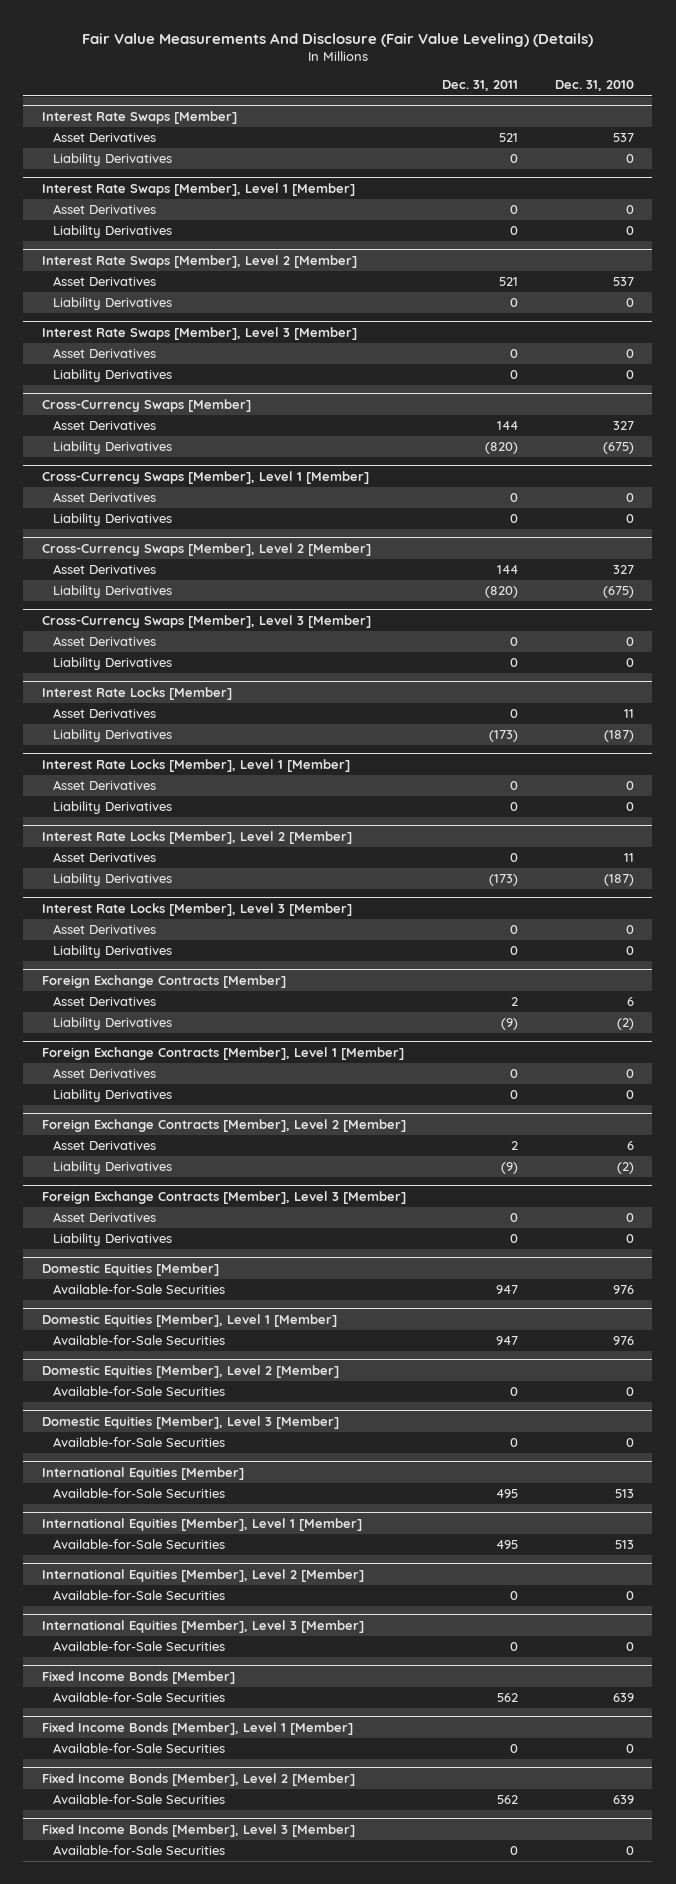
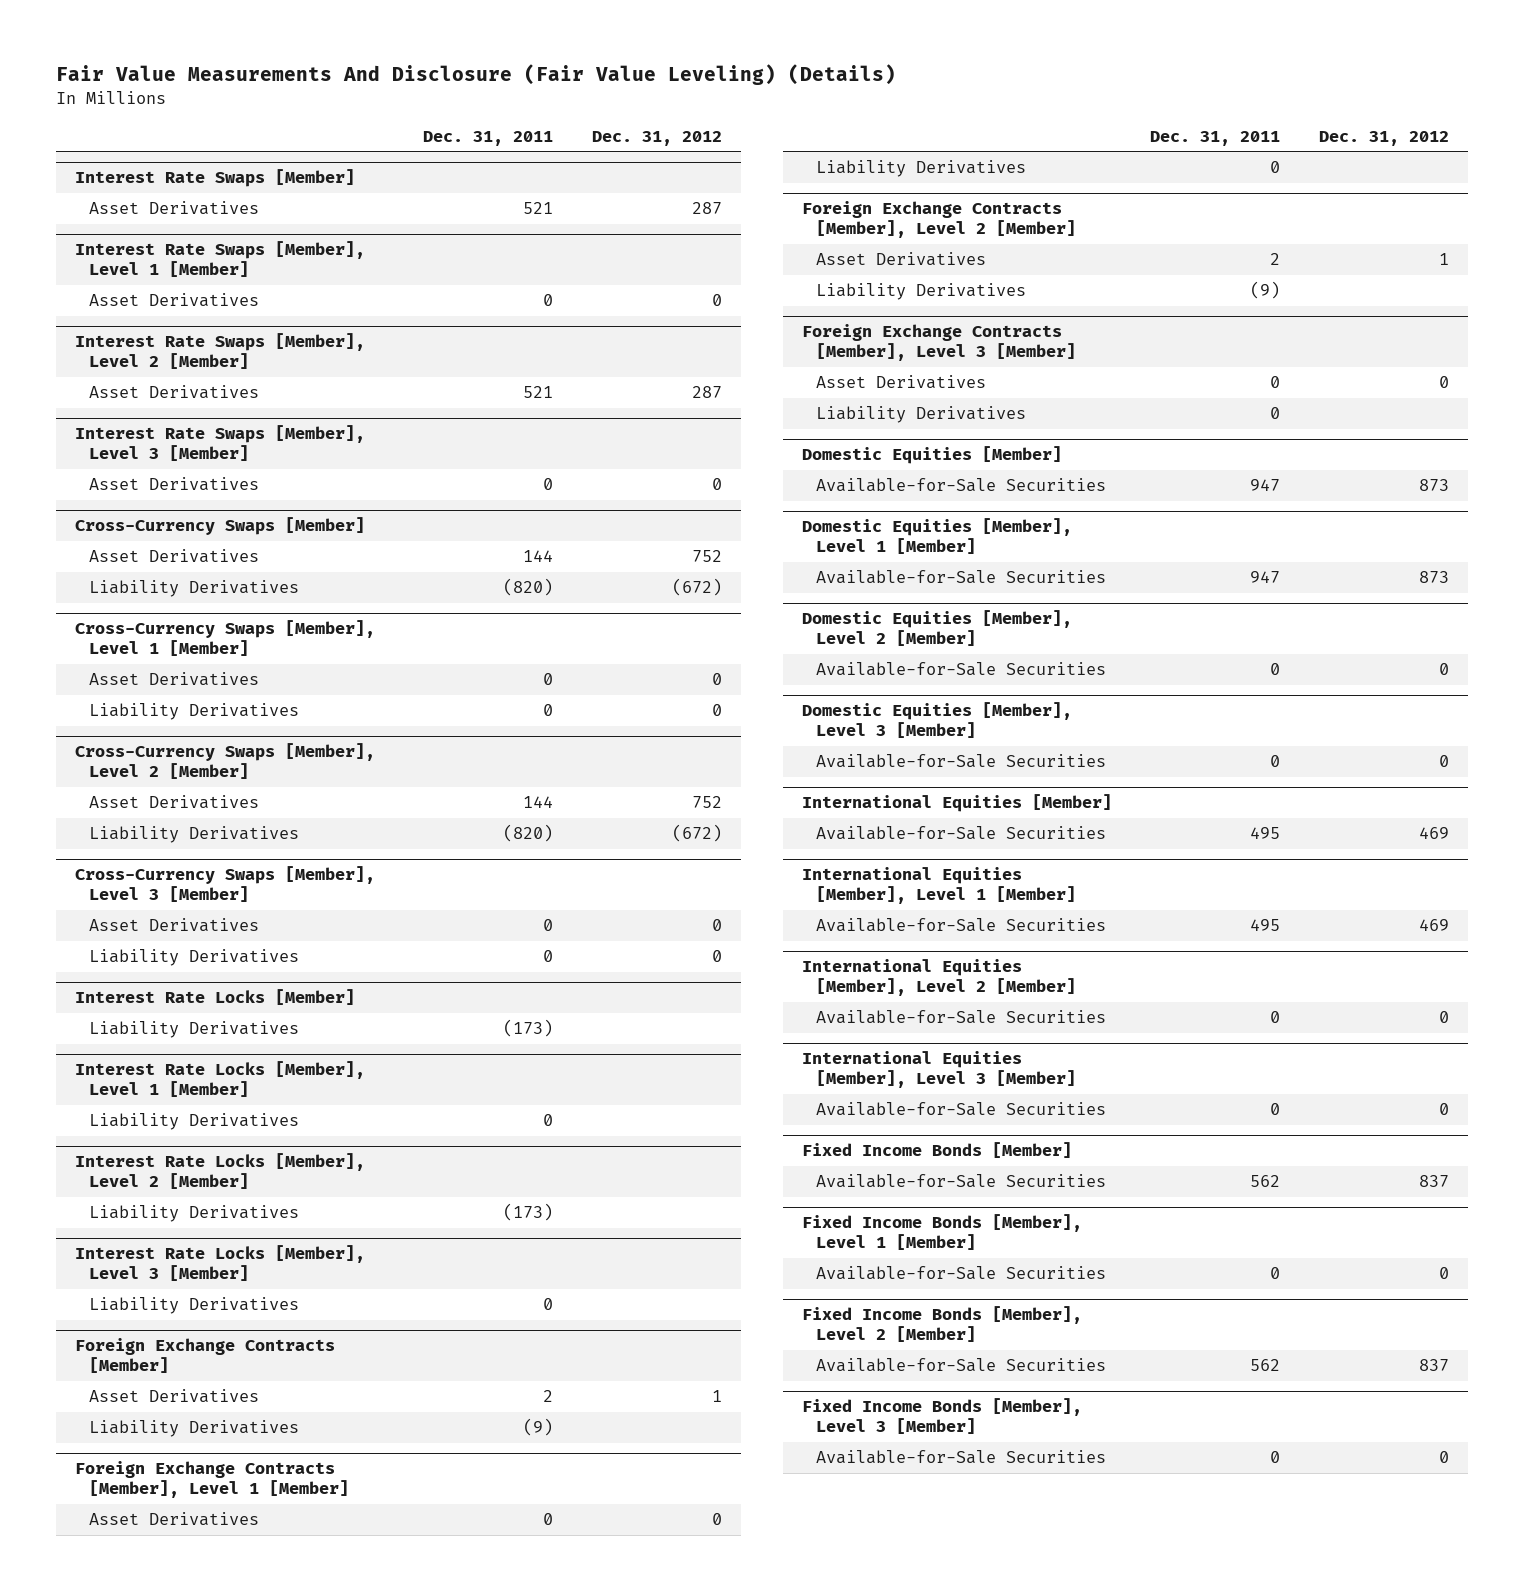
[555,80,635,92] Dec. 31, 2010 -> none
none -> [591,130,722,146] Dec. 31, 2012
[53,153,173,167] Liability Derivatives -> none
[53,225,173,239] Liability Derivatives -> none
[53,297,173,311] Liability Derivatives -> none
[53,369,173,383] Liability Derivatives -> none
[53,708,157,719] Asset Derivatives -> none
[53,780,157,791] Asset Derivatives -> none
[53,852,157,863] Asset Derivatives -> none
[53,924,157,935] Asset Derivatives -> none

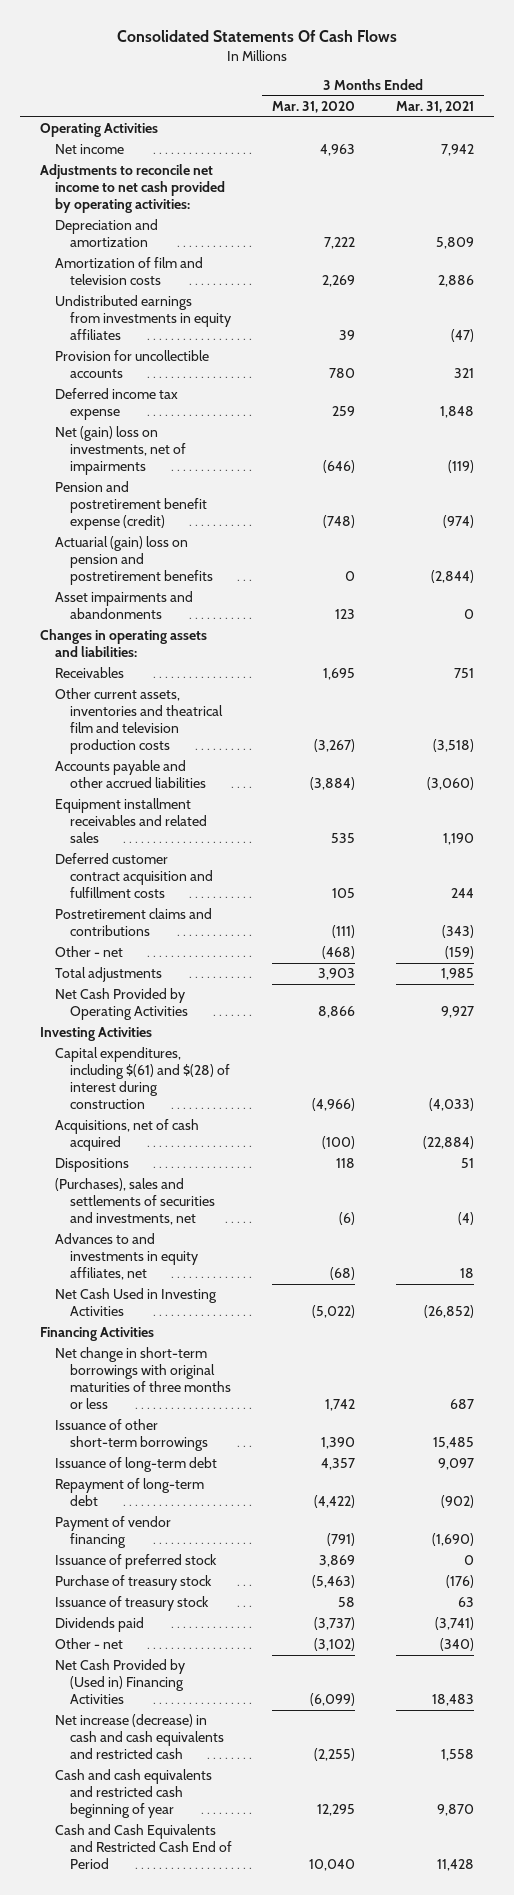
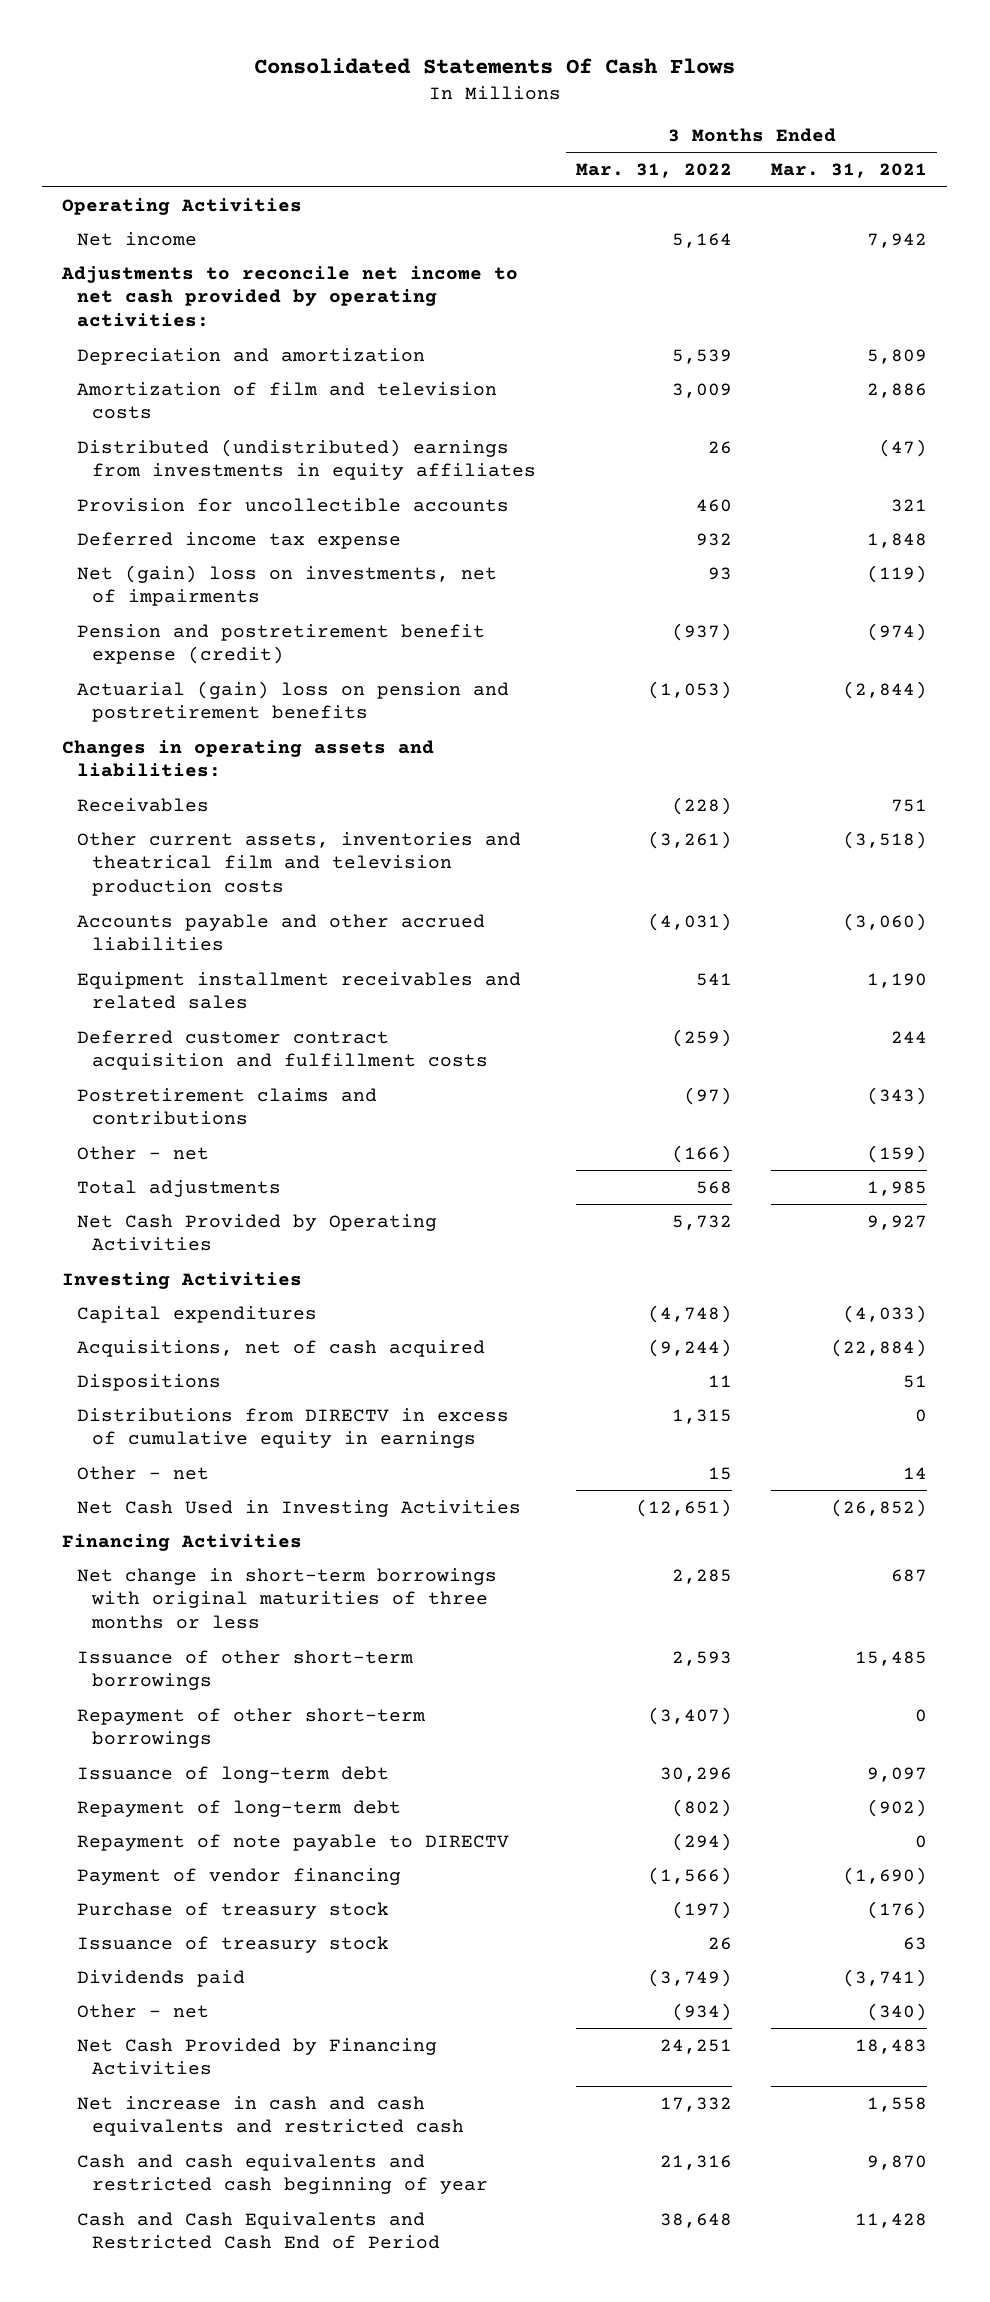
[272,101,356,114] Mar. 31, 2020 -> none
none -> [575,163,732,179] Mar. 31, 2022
[55,295,232,341] Undistributed earnings from investments in equity affiliates -> [77,438,536,481] Distributed (undistributed) earnings from investments in equity affiliates
[55,591,194,620] Asset impairments and abandonments -> none
[55,1047,231,1110] Capital expenditures, including $(61) and $(28) of interest during construction -> [77,1305,318,1323] Capital expenditures
[55,1178,216,1226] (Purchases), sales and settlements of securities and investments, net -> none
[55,1233,199,1281] Advances to and investments in equity affiliates, net -> none
none -> [77,1407,510,1449] Distributions from DIRECTV in excess of cumulative equity in earnings
none -> [77,1465,210,1480] Other - net
none -> [77,1707,426,1749] Repayment of other short-term borrowings
none -> [77,1833,510,1851] Repayment of note payable to DIRECTV
[55,1554,218,1570] Issuance of preferred stock -> none
[55,1659,186,1705] Net Cash Provided by (Used in) Financing Activities -> [77,2037,438,2076] Net Cash Provided by Financing Activities
[55,1714,225,1760] Net increase (decrease) in cash and cash equivalents and restricted cash -> [77,2095,464,2137] Net increase in cash and cash equivalents and restricted cash

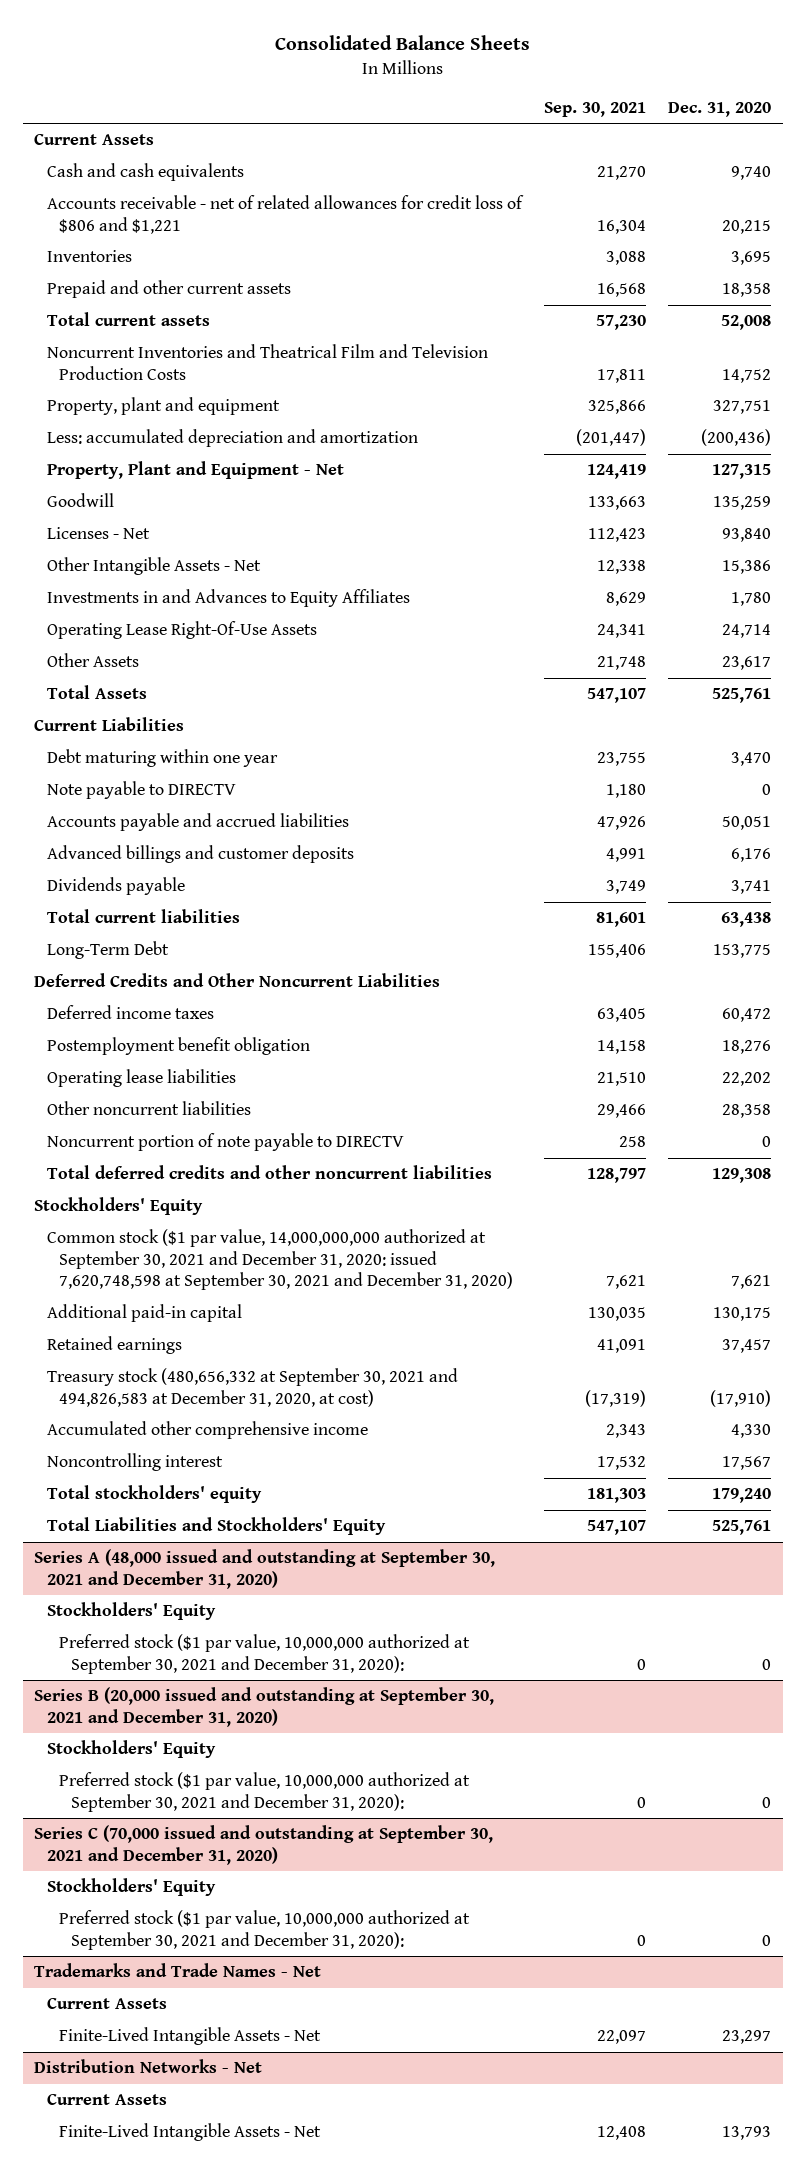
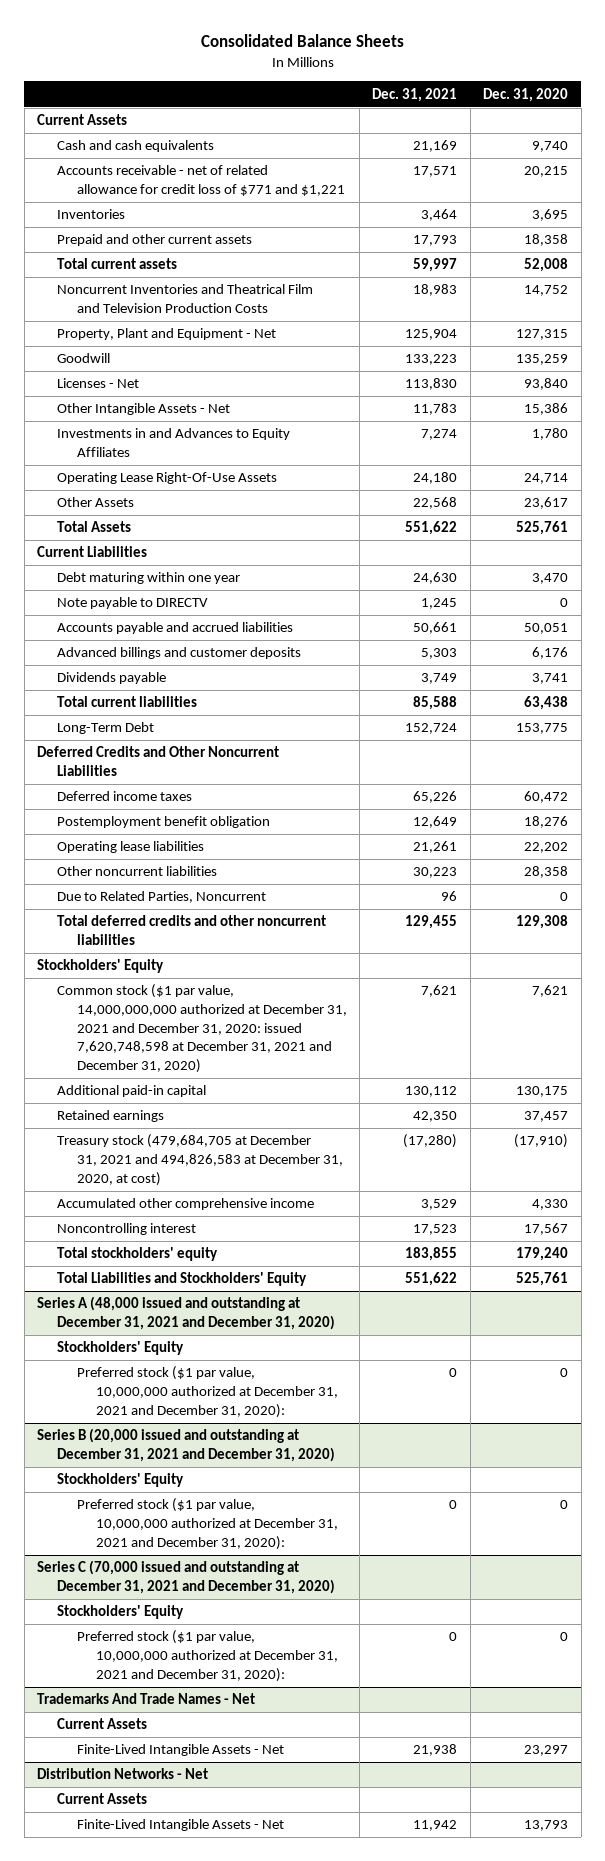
[544,101,647,117] Sep. 30, 2021 -> none
none -> [372,87,458,102] Dec. 31, 2021
[46,195,524,234] Accounts receivable - net of related allowances for credit loss of $806 and $1,221 -> [56,165,345,197] Accounts receivable - net of related allowance for credit loss of $771 and $1,221
[46,397,280,416] Property, plant and equipment -> none
[46,429,418,448] Less: accumulated depreciation and amortization -> none
[46,1133,404,1152] Noncurrent portion of note payable to DIRECTV -> [56,891,266,904] Due to Related Parties, Noncurrent
[46,1229,514,1291] Common stock ($1 par value, 14,000,000,000 authorized at September 30, 2021 and December 31, 2020: issued 7,620,748,598 at September 30, 2021 and December 31, 2020) -> [56,984,347,1073] Common stock ($1 par value, 14,000,000,000 authorized at December 31, 2021 and December 31, 2020: issued 7,620,748,598 at December 31, 2021 and December 31, 2020)
[46,1368,458,1407] Treasury stock (480,656,332 at September 30, 2021 and 494,826,583 at December 31, 2020, at cost) -> [56,1134,343,1186] Treasury stock (479,684,705 at December 31, 2021 and 494,826,583 at December 31, 2020, at cost)
[34,1549,496,1589] Series A (48,000 issued and outstanding at September 30, 2021 and December 31, 2020) -> [37,1296,335,1331] Series A (48,000 issued and outstanding at December 31, 2021 and December 31, 2020)
[59,1634,471,1674] Preferred stock ($1 par value, 10,000,000 authorized at September 30, 2021 and December 31, 2020): -> [76,1366,339,1418] Preferred stock ($1 par value, 10,000,000 authorized at December 31, 2021 and December 31, 2020):
[34,1687,495,1727] Series B (20,000 issued and outstanding at September 30, 2021 and December 31, 2020) -> [37,1428,335,1463] Series B (20,000 issued and outstanding at December 31, 2021 and December 31, 2020)
[59,1772,471,1812] Preferred stock ($1 par value, 10,000,000 authorized at September 30, 2021 and December 31, 2020): -> [76,1498,339,1550] Preferred stock ($1 par value, 10,000,000 authorized at December 31, 2021 and December 31, 2020):
[34,1825,494,1865] Series C (70,000 issued and outstanding at September 30, 2021 and December 31, 2020) -> [37,1560,335,1595] Series C (70,000 issued and outstanding at December 31, 2021 and December 31, 2020)
[59,1910,471,1950] Preferred stock ($1 par value, 10,000,000 authorized at September 30, 2021 and December 31, 2020): -> [76,1630,339,1682] Preferred stock ($1 par value, 10,000,000 authorized at December 31, 2021 and December 31, 2020):
[34,1963,322,1978] Trademarks and Trade Names - Net -> [37,1693,256,1705] Trademarks And Trade Names - Net

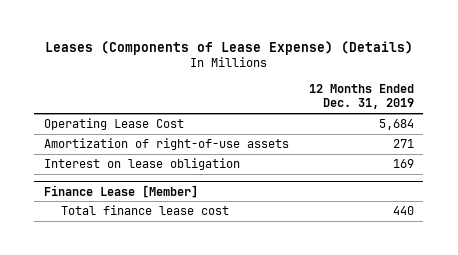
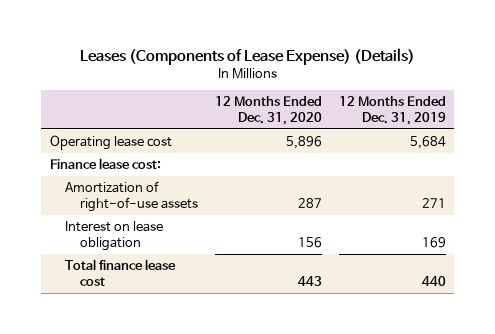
none -> [214,96,322,126] 12 Months Ended Dec. 31, 2020
[44,118,185,131] Operating Lease Cost -> [49,134,172,150] Operating lease cost
none -> [49,157,161,169] Finance lease cost:
[44,184,199,198] Finance Lease [Member] -> none

